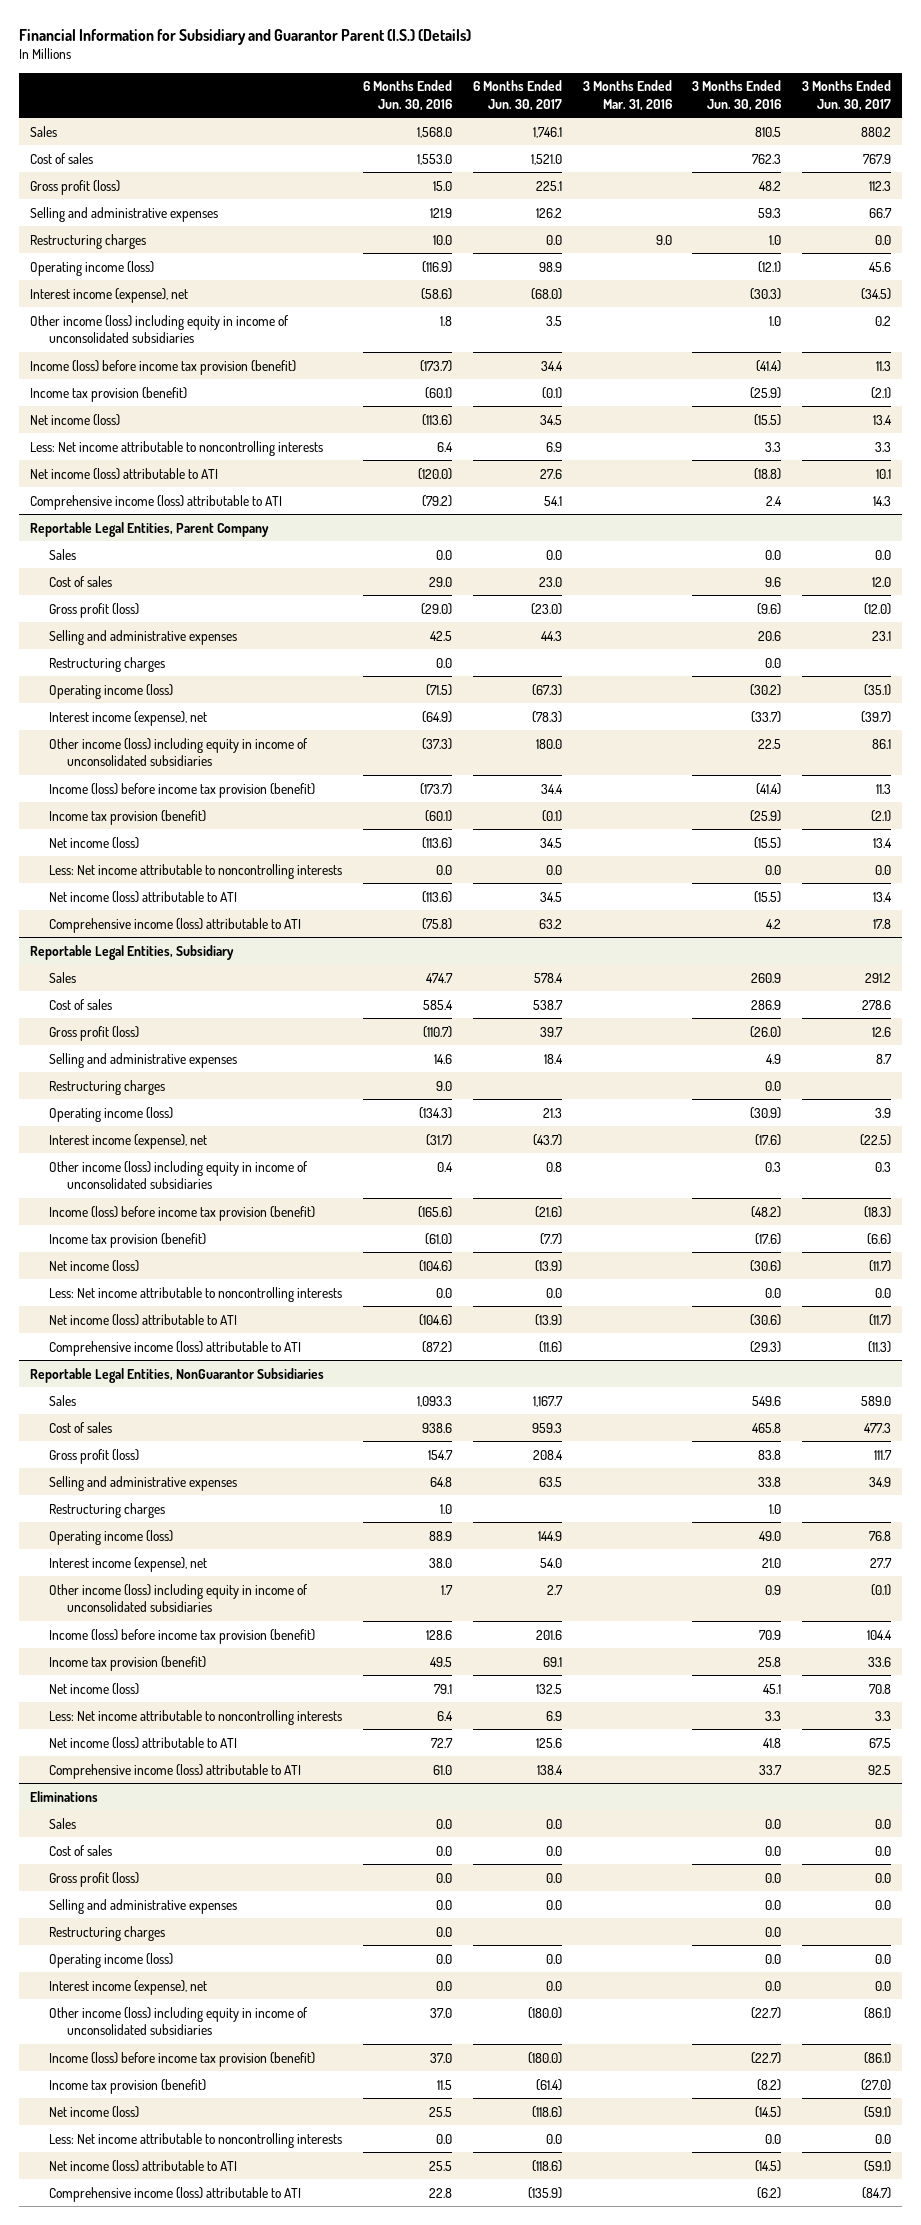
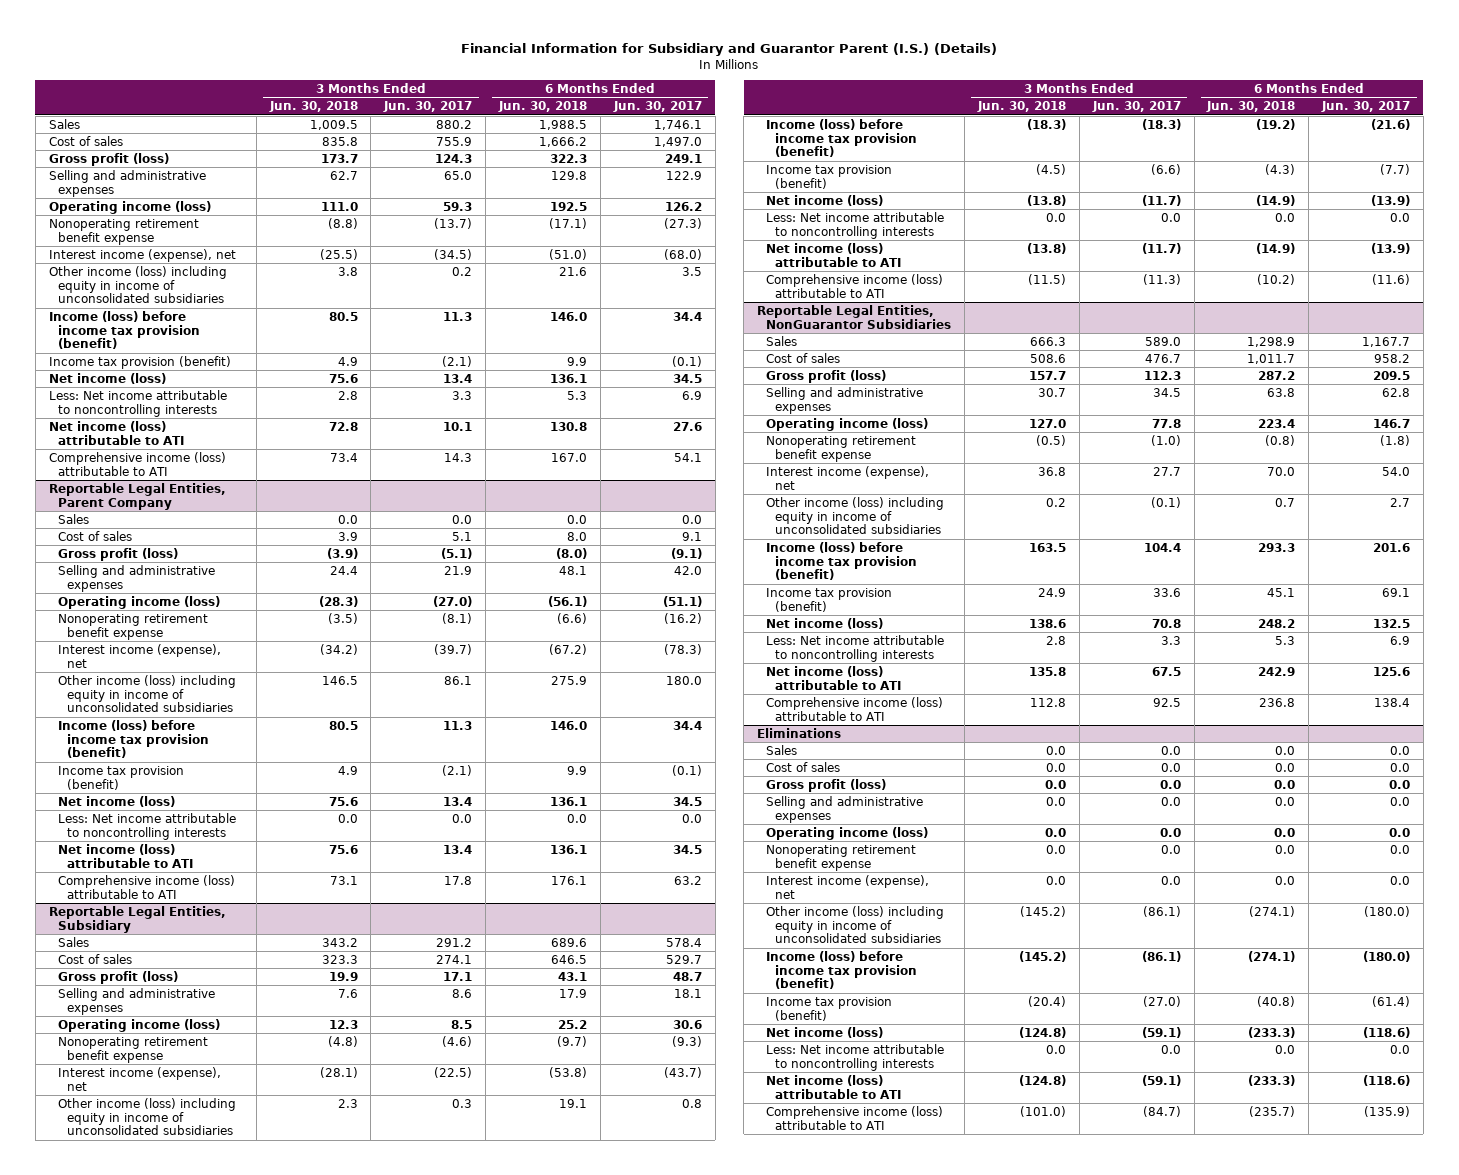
[362,80,452,111] 6 Months Ended Jun. 30, 2016 -> none
[582,80,672,111] 3 Months Ended Mar. 31, 2016 -> none
[692,80,782,111] 3 Months Ended Jun. 30, 2016 -> none
none -> [268,101,358,113] Jun. 30, 2018
none -> [497,101,587,113] Jun. 30, 2018
[29,233,146,249] Restructuring charges -> none
[530,153,562,165] 1,521.0 -> [653,136,702,147] 1,497.0
[863,153,892,164] 767.9 -> [436,136,473,146] 755.9
[535,180,562,191] 225.1 -> [664,153,702,163] 249.1
[869,180,892,191] 112.3 -> [435,153,473,163] 124.3
[535,207,562,218] 126.2 -> [665,170,702,180] 122.9
[869,207,893,218] 66.7 -> [444,170,473,180] 65.0
[538,261,562,272] 98.9 -> [664,201,702,211] 126.2
[869,261,892,272] 45.6 -> [443,201,473,211] 59.3
none -> [48,218,199,245] Nonoperating retirement benefit expense
[48,656,165,672] Restructuring charges -> none
[538,576,562,587] 23.0 -> [681,531,702,541] 9.1
[872,576,892,587] 12.0 -> [452,531,473,541] 5.1
[530,602,562,615] (23.0) -> [670,547,702,559] (9.1)
[864,602,892,615] (12.0) -> [441,547,473,559] (5.1)
[540,630,562,641] 44.3 -> [673,565,702,575] 42.0
[872,630,892,641] 23.1 -> [444,565,473,575] 21.9
[531,683,562,696] (67.3) -> [662,595,702,607] (51.1)
[864,683,892,696] (35.1) -> [433,595,473,607] (27.0)
none -> [57,613,208,640] Nonoperating retirement benefit expense
[48,1079,165,1095] Restructuring charges -> none
[532,999,563,1010] 538.7 -> [665,954,702,964] 529.7
[862,999,892,1010] 278.6 -> [436,954,473,964] 274.1
[539,1026,563,1037] 39.7 -> [672,971,702,981] 48.7
[872,1026,892,1037] 12.6 -> [443,971,473,981] 17.1
[543,1053,563,1064] 18.4 -> [673,988,702,998] 18.1
[876,1053,893,1064] 8.7 -> [452,988,473,998] 8.6
[542,1107,562,1118] 21.3 -> [672,1019,702,1029] 30.6
[875,1107,892,1118] 3.9 -> [451,1019,473,1029] 8.5
none -> [57,1036,208,1063] Nonoperating retirement benefit expense
[48,1502,165,1518] Restructuring charges -> none
[531,1422,562,1433] 959.3 -> [1374,353,1411,363] 958.2
[864,1422,892,1433] 477.3 -> [1144,353,1181,363] 476.7
[532,1449,563,1460] 208.4 -> [1373,370,1411,380] 209.5
[874,1449,893,1460] 111.7 -> [1143,370,1181,380] 112.3
[538,1476,562,1487] 63.5 -> [1382,387,1411,397] 62.8
[869,1476,892,1487] 34.9 -> [1152,387,1181,397] 34.5
[537,1530,562,1541] 144.9 -> [1373,418,1411,428] 146.7
[869,1530,892,1541] 76.8 -> [1151,418,1181,428] 77.8
none -> [766,435,917,462] Nonoperating retirement benefit expense
[48,1925,165,1941] Restructuring charges -> none
none -> [766,844,917,871] Nonoperating retirement benefit expense

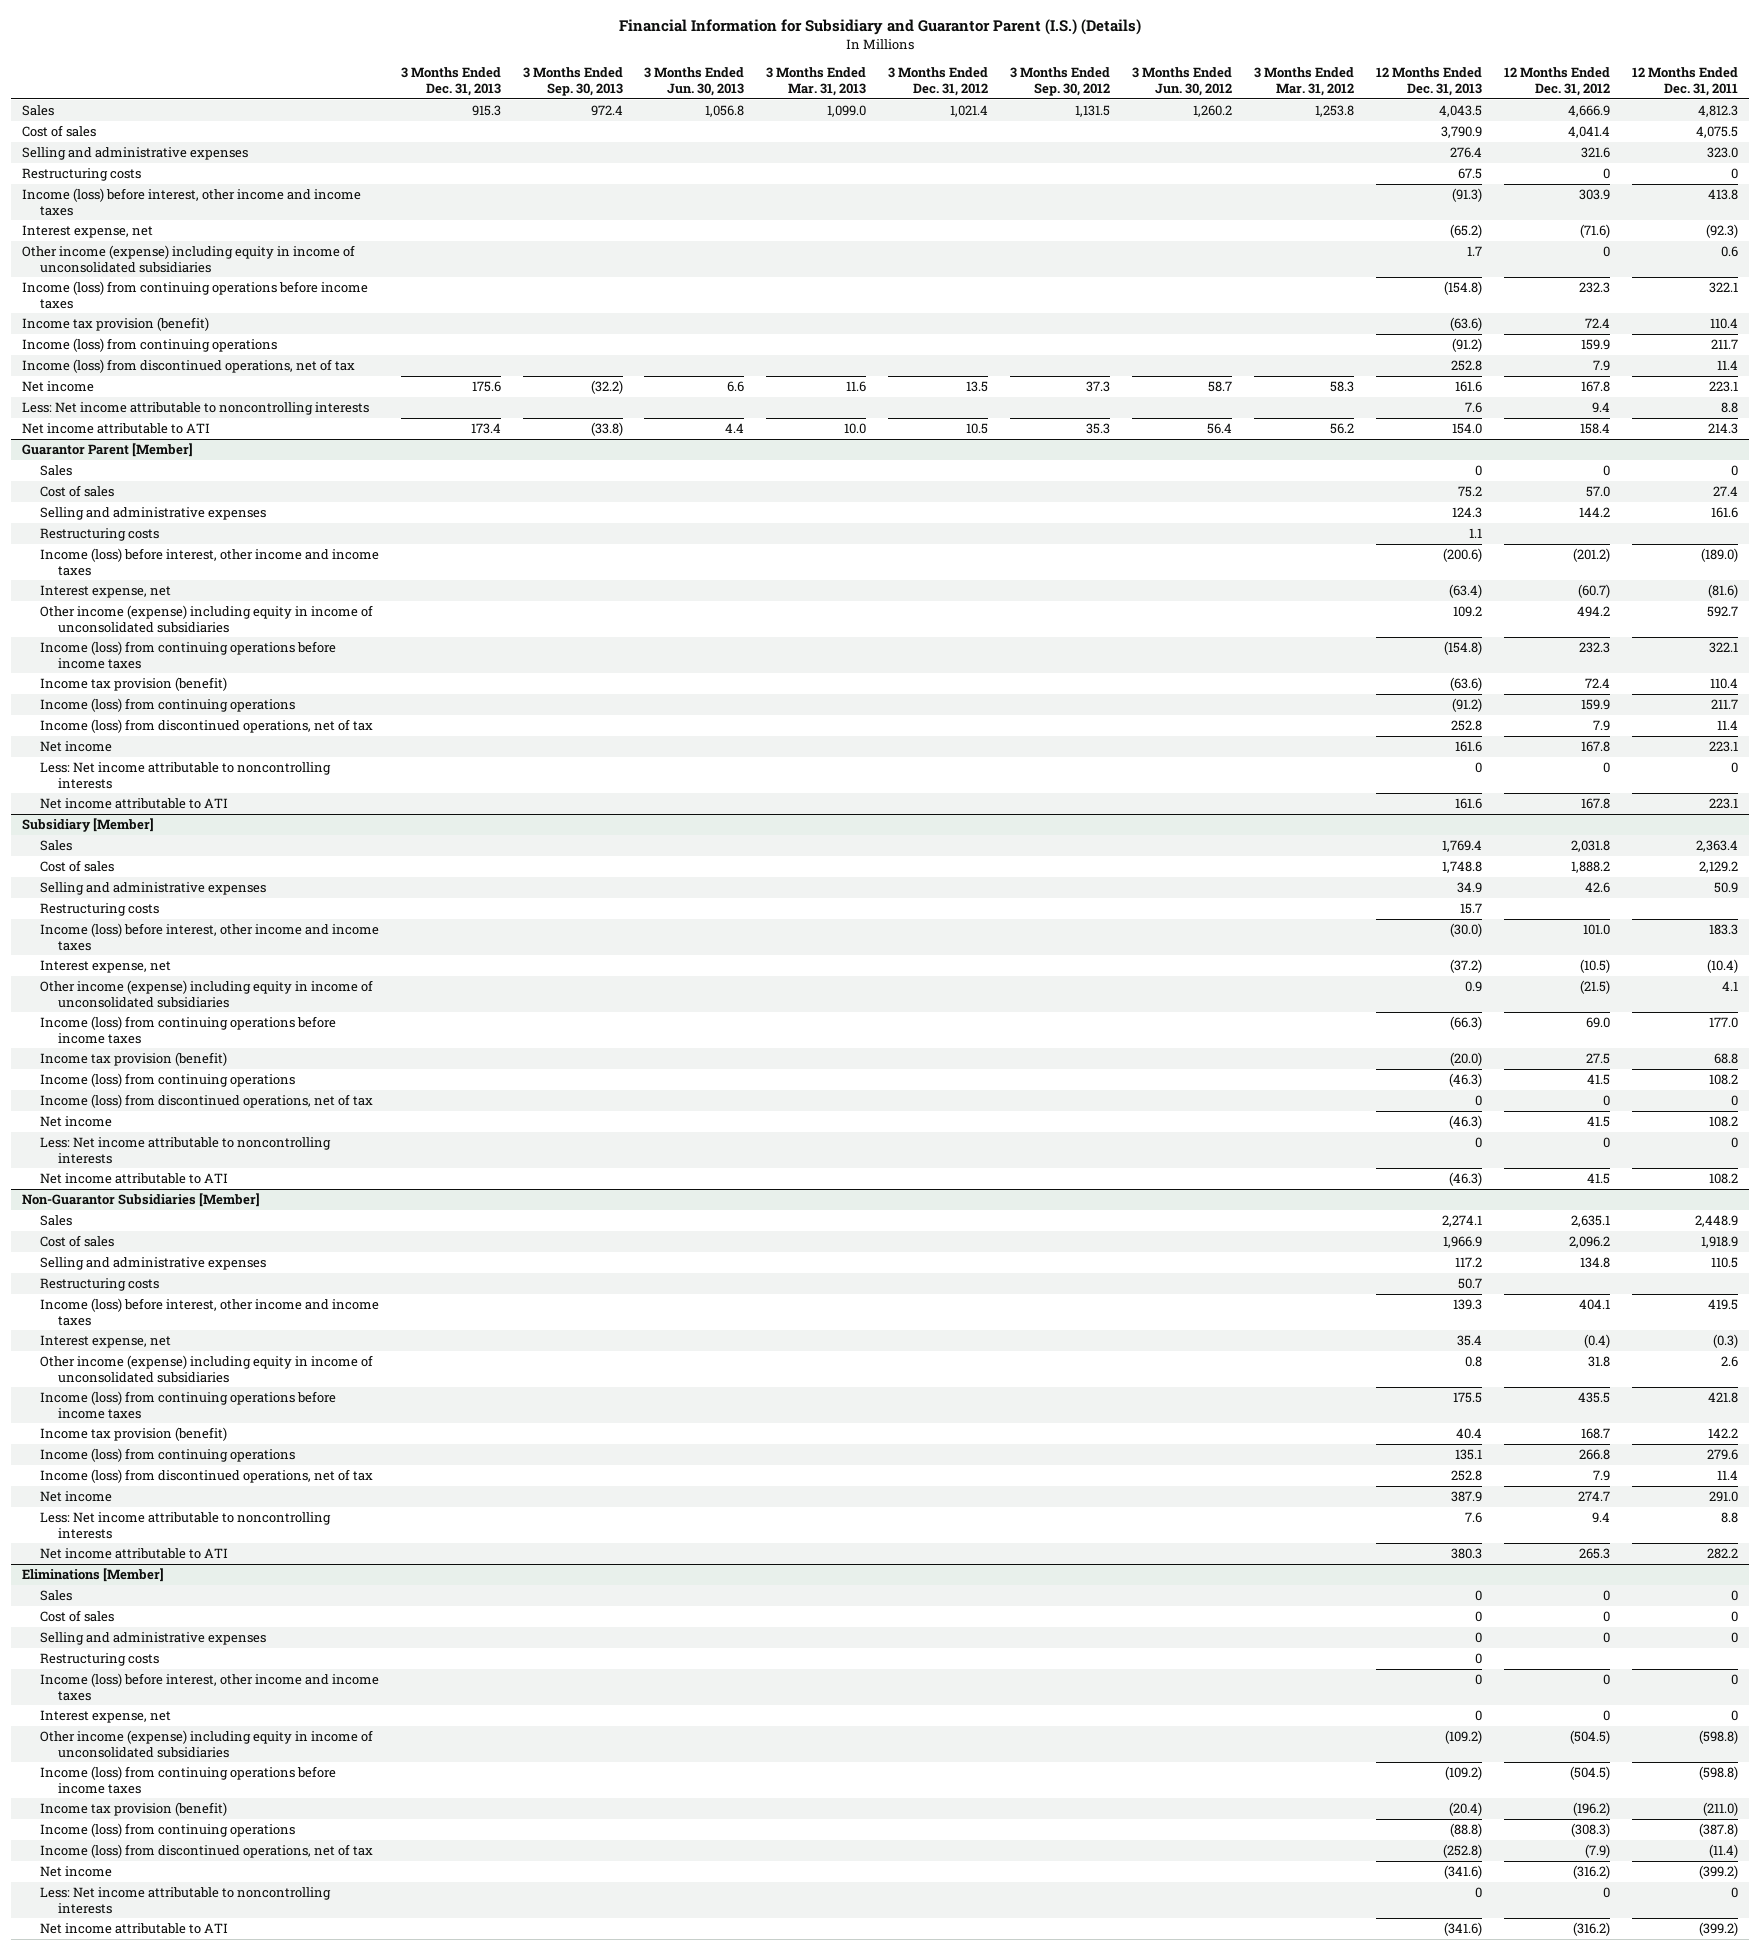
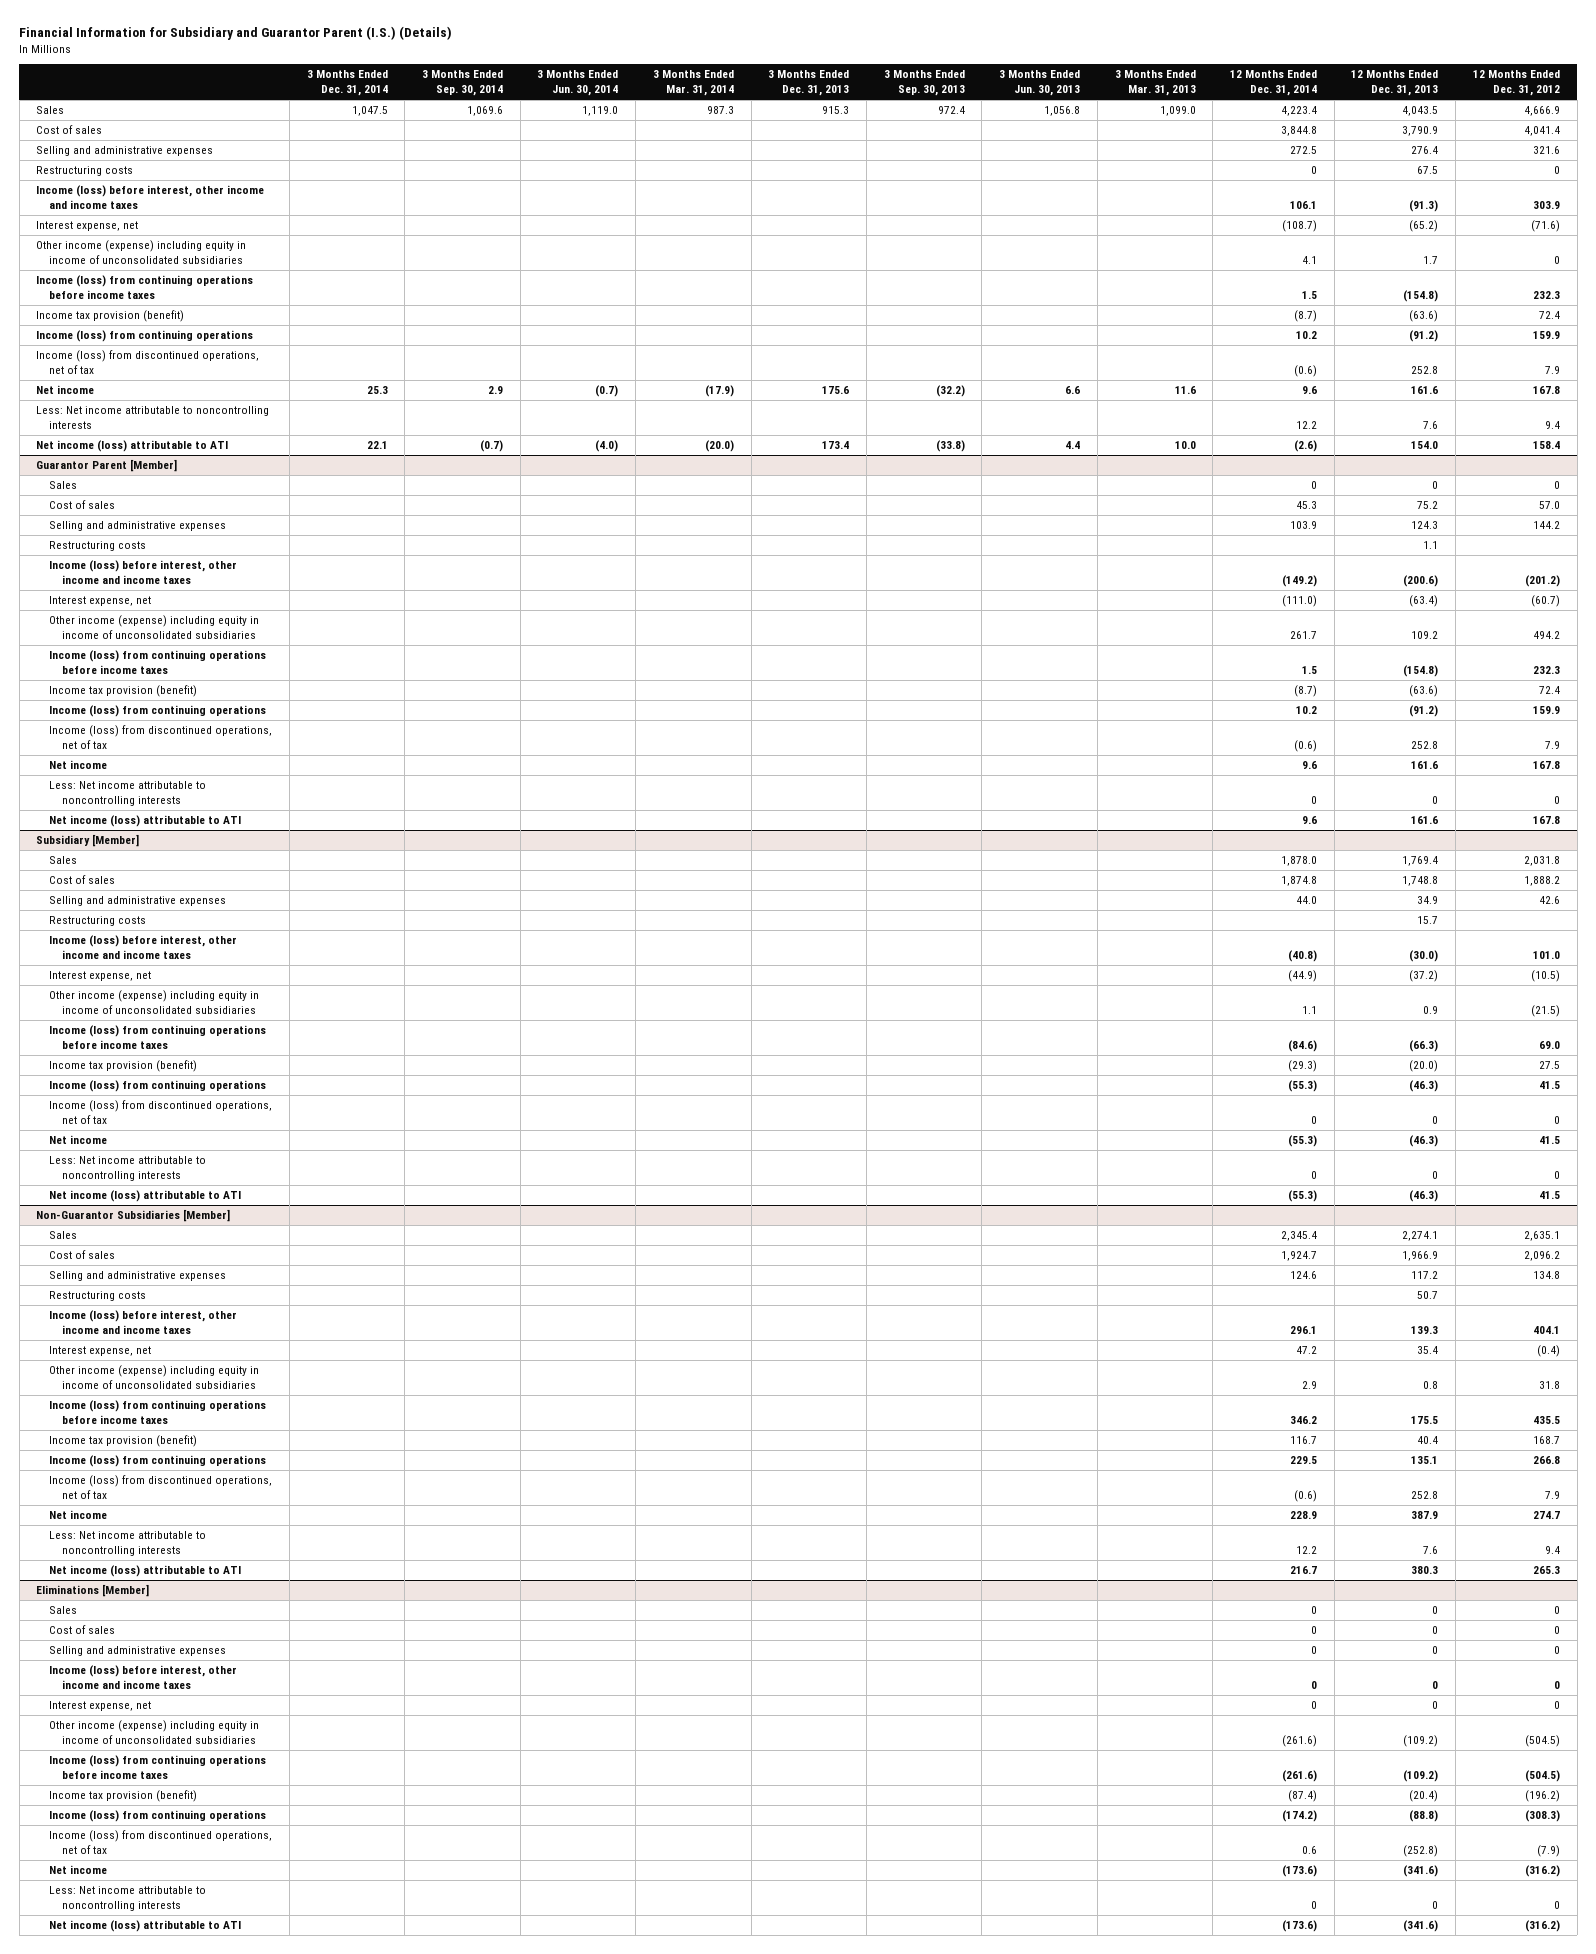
[888,67,989,96] 3 Months Ended Dec. 31, 2012 -> none
[1010,67,1111,96] 3 Months Ended Sep. 30, 2012 -> none
[1132,67,1233,96] 3 Months Ended Jun. 30, 2012 -> none
[1254,67,1355,96] 3 Months Ended Mar. 31, 2012 -> none
[1631,67,1738,96] 12 Months Ended Dec. 31, 2011 -> none
none -> [306,70,388,97] 3 Months Ended Dec. 31, 2014
none -> [421,70,503,97] 3 Months Ended Sep. 30, 2014
none -> [537,70,619,97] 3 Months Ended Jun. 30, 2014
none -> [652,70,734,97] 3 Months Ended Mar. 31, 2014
none -> [1230,70,1318,97] 12 Months Ended Dec. 31, 2014
[21,423,210,435] Net income attributable to ATI -> [36,440,229,453] Net income (loss) attributable to ATI
[39,798,228,810] Net income attributable to ATI -> [49,815,242,828] Net income (loss) attributable to ATI
[39,1173,228,1185] Net income attributable to ATI -> [49,1190,242,1203] Net income (loss) attributable to ATI
[39,1548,228,1560] Net income attributable to ATI -> [49,1565,242,1578] Net income (loss) attributable to ATI
[39,1653,159,1667] Restructuring costs -> none
[39,1923,228,1935] Net income attributable to ATI -> [49,1920,242,1933] Net income (loss) attributable to ATI

